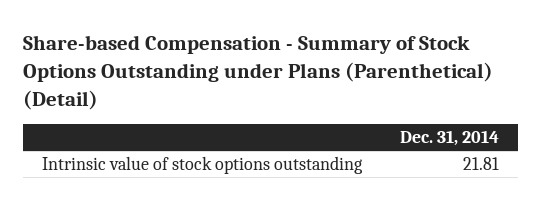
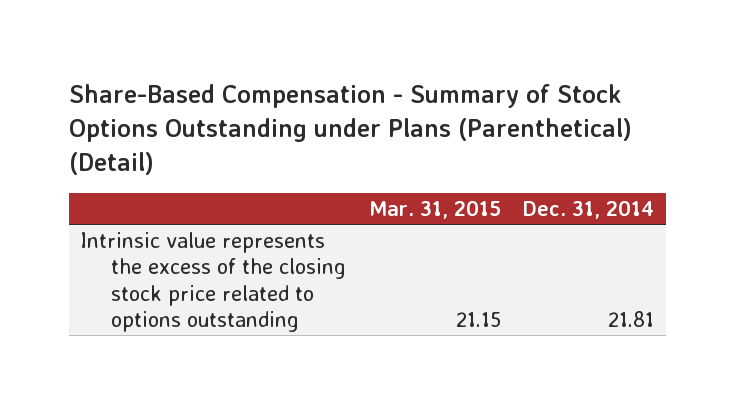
[22,35,493,111] Share-based Compensation - Summary of Stock Options Outstanding under Plans (Parenthetical) (Detail) -> [69,83,633,175] Share-Based Compensation - Summary of Stock Options Outstanding under Plans (Parenthetical) (Detail)
none -> [368,199,501,219] Mar. 31, 2015
[41,156,363,175] Intrinsic value of stock options outstanding -> [80,232,347,332] Intrinsic value represents the excess of the closing stock price related to options outstanding

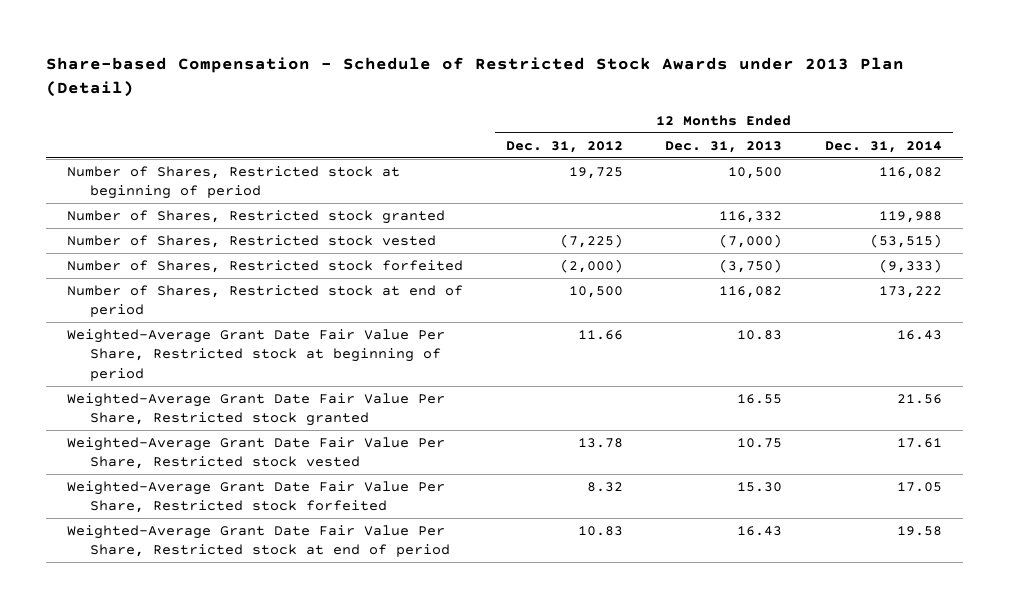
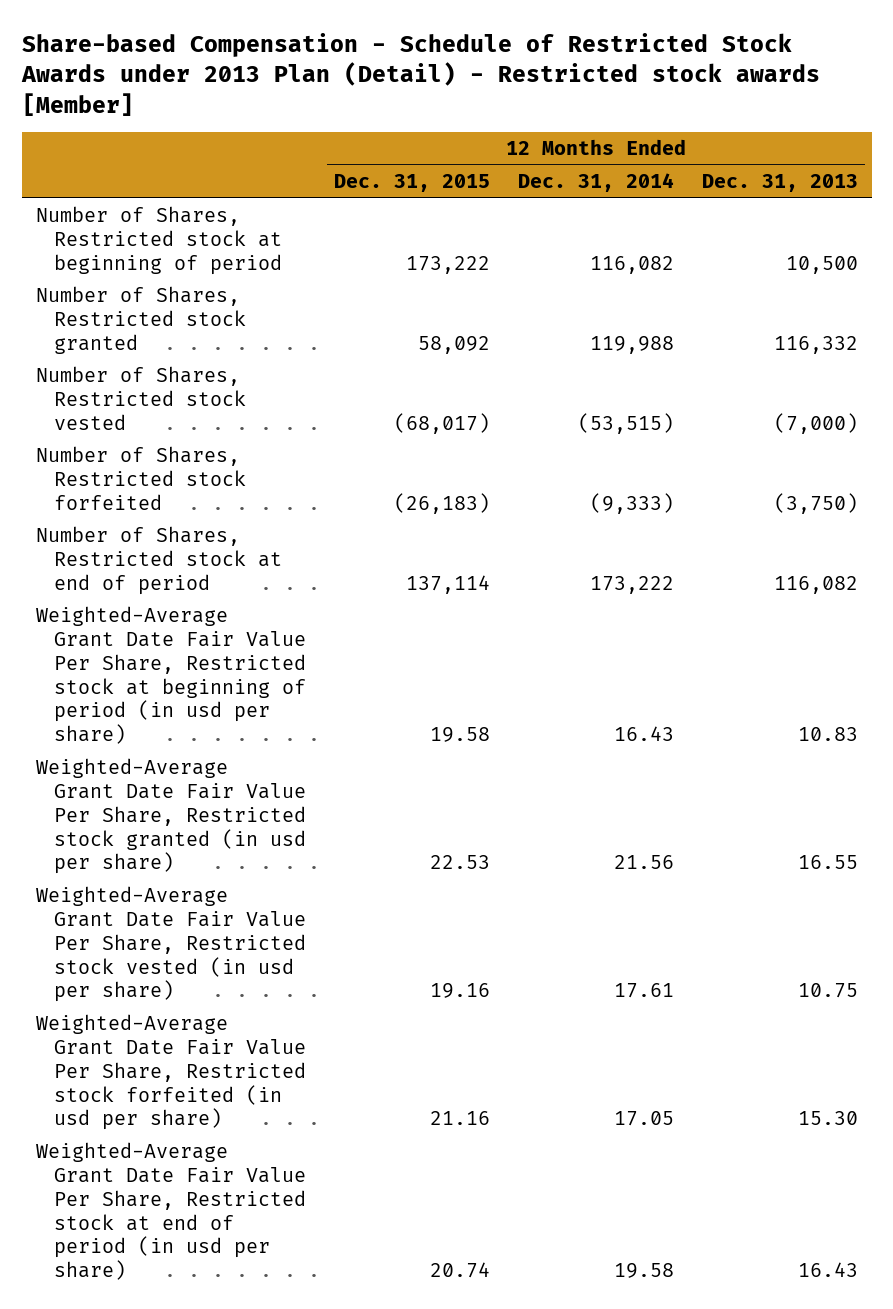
[45,57,904,97] Share-based Compensation - Schedule of Restricted Stock Awards under 2013 Plan (Detail) -> [20,32,820,116] Share-based Compensation - Schedule of Restricted Stock Awards under 2013 Plan (Detail) - Restricted stock awards [Member]
[505,140,623,153] Dec. 31, 2012 -> none
none -> [333,174,490,193] Dec. 31, 2015
[67,328,446,382] Weighted-Average Grant Date Fair Value Per Share, Restricted stock at beginning of period -> [35,606,306,745] Weighted-Average Grant Date Fair Value Per Share, Restricted stock at beginning of period (in usd per share)
[67,392,446,427] Weighted-Average Grant Date Fair Value Per Share, Restricted stock granted -> [35,758,306,875] Weighted-Average Grant Date Fair Value Per Share, Restricted stock granted (in usd per share)
[67,436,446,470] Weighted-Average Grant Date Fair Value Per Share, Restricted stock vested -> [35,886,306,1003] Weighted-Average Grant Date Fair Value Per Share, Restricted stock vested (in usd per share)
[67,480,446,514] Weighted-Average Grant Date Fair Value Per Share, Restricted stock forfeited -> [35,1014,306,1131] Weighted-Average Grant Date Fair Value Per Share, Restricted stock forfeited (in usd per share)
[67,524,450,558] Weighted-Average Grant Date Fair Value Per Share, Restricted stock at end of period -> [35,1142,306,1281] Weighted-Average Grant Date Fair Value Per Share, Restricted stock at end of period (in usd per share)

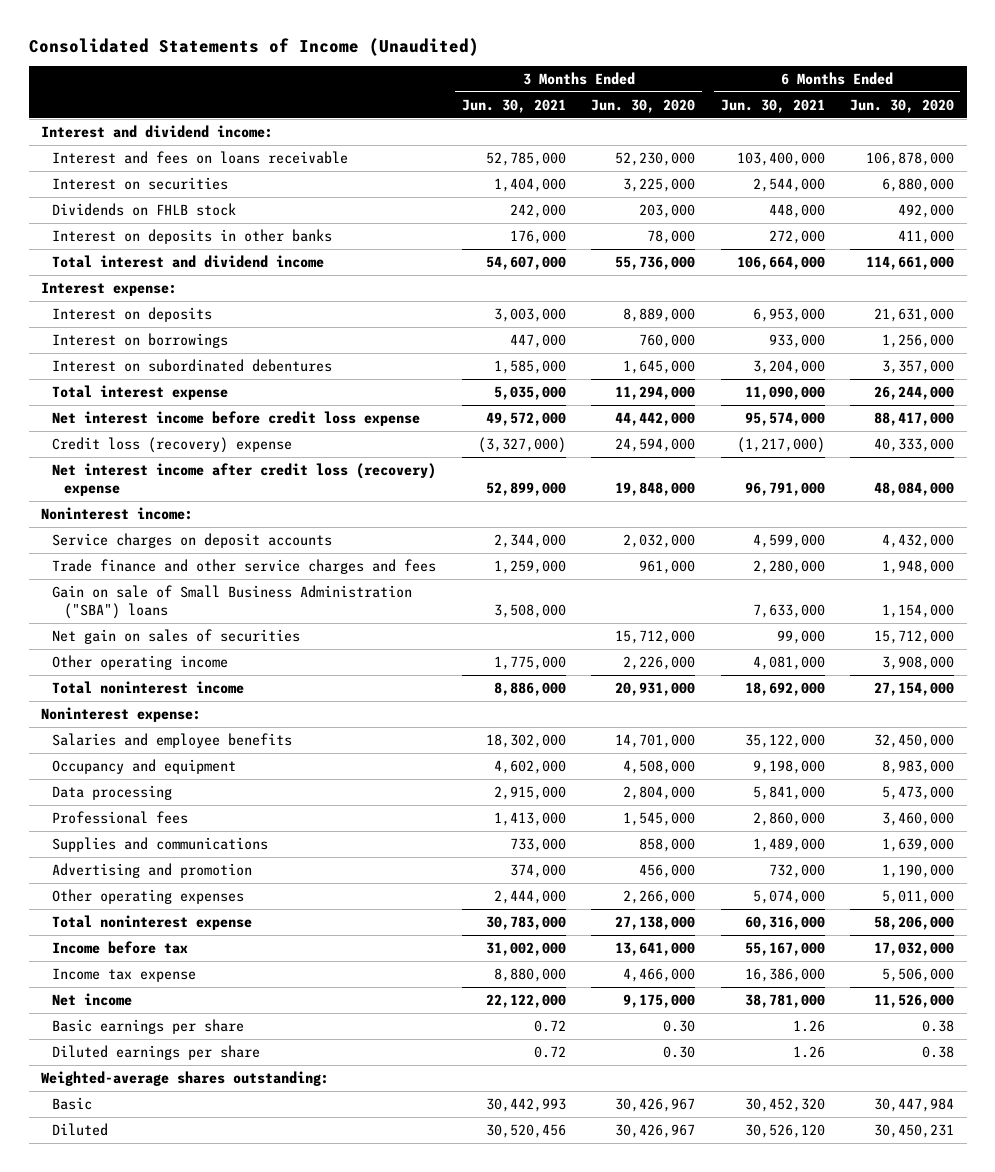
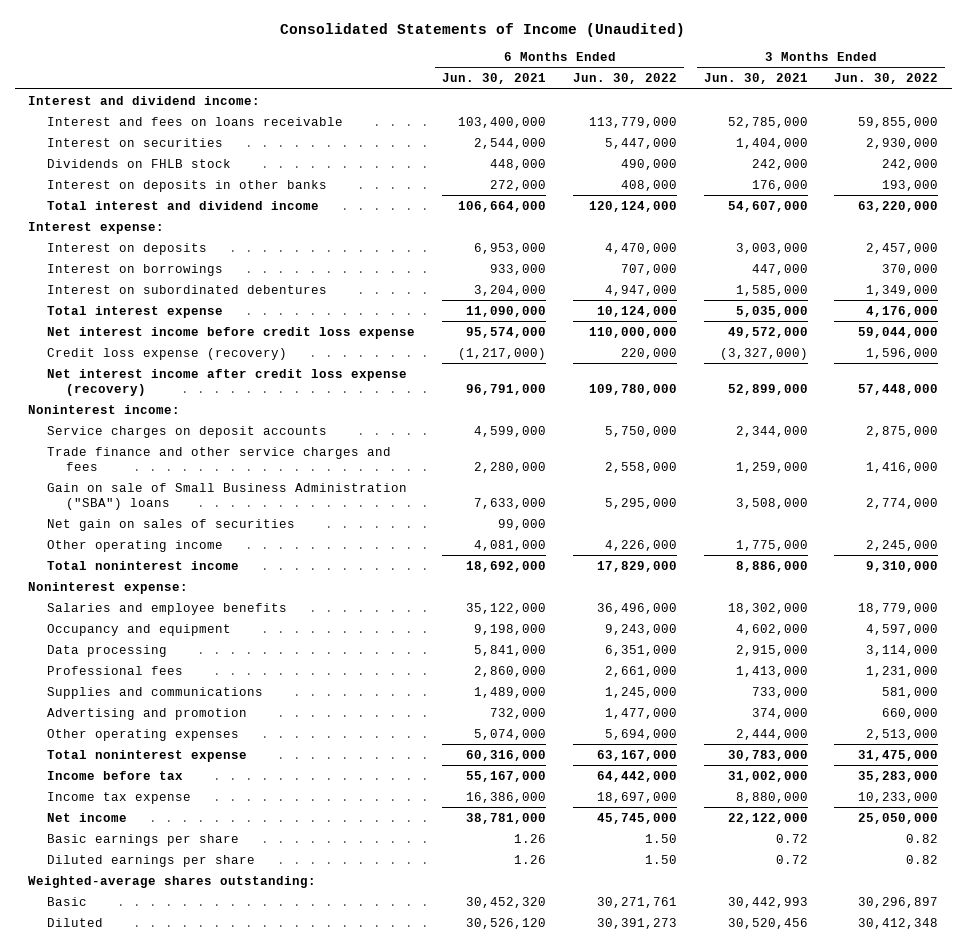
[591,98,696,113] Jun. 30, 2020 -> none
[850,98,955,113] Jun. 30, 2020 -> none
none -> [572,73,677,85] Jun. 30, 2022
none -> [834,73,939,85] Jun. 30, 2022
[52,436,293,453] Credit loss (recovery) expense -> [47,347,288,360] Credit loss expense (recovery)
[52,462,437,496] Net interest income after credit loss (recovery) expense -> [47,368,408,396] Net interest income after credit loss expense (recovery)

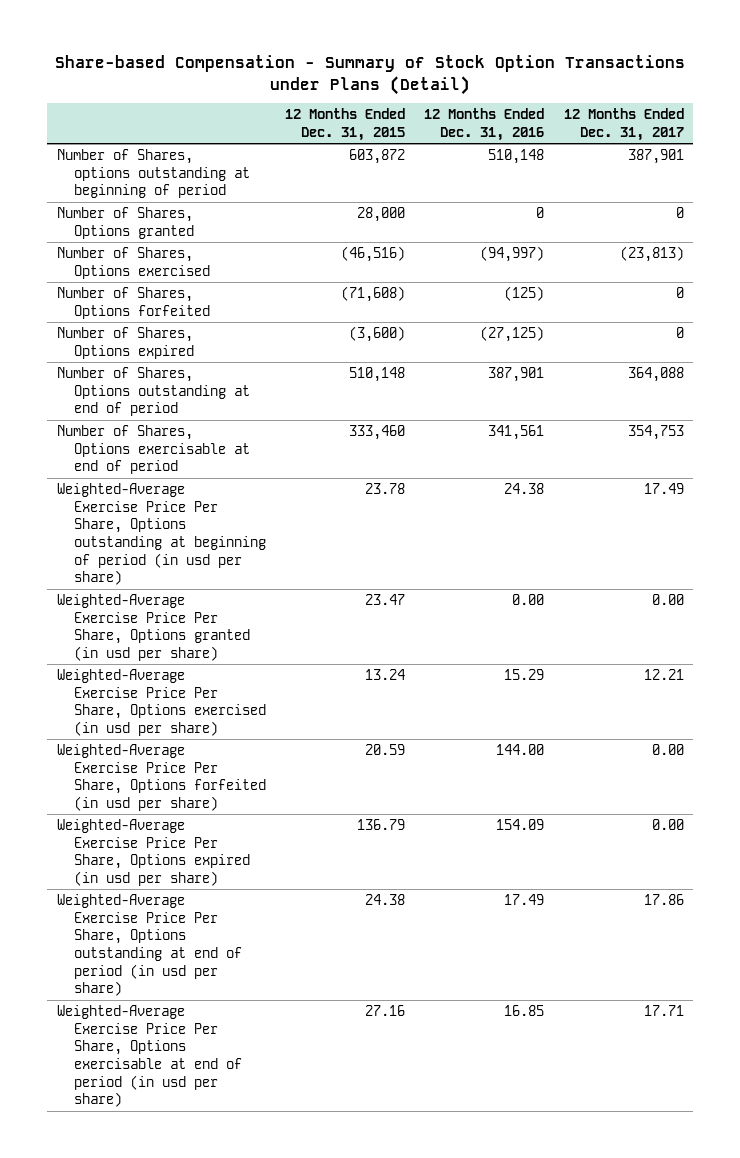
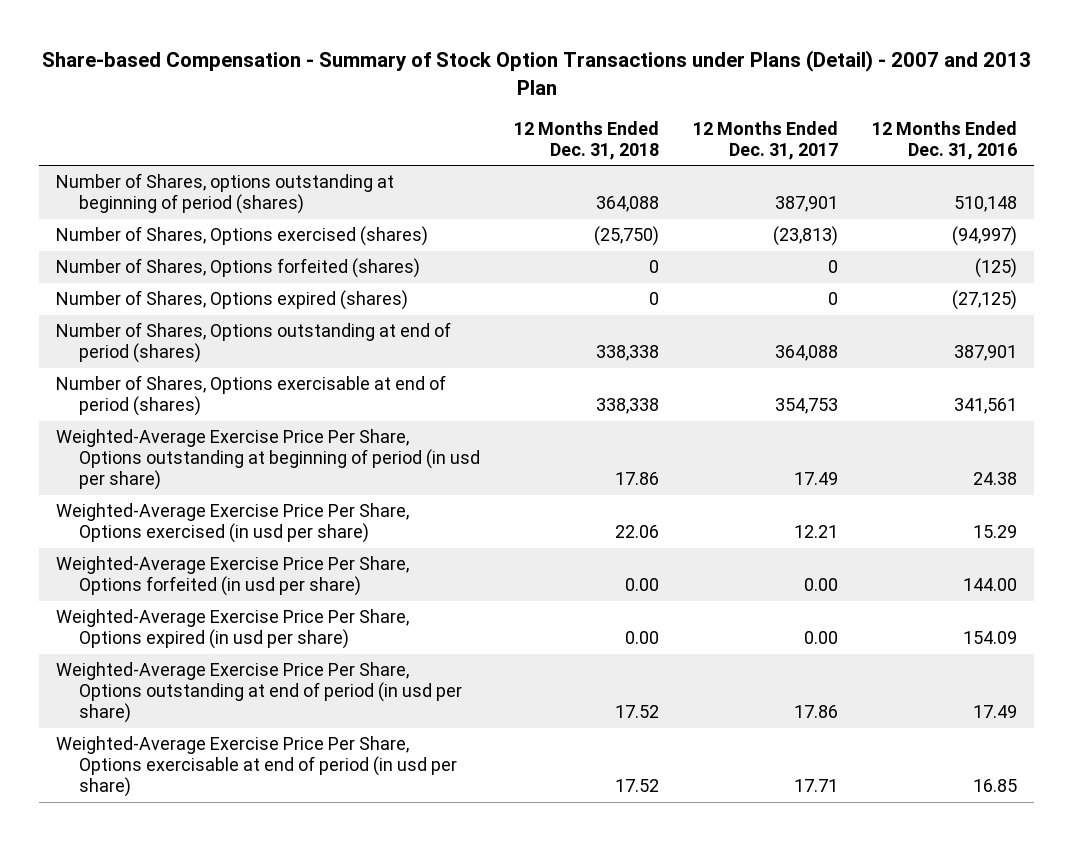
[55,55,686,95] Share-based Compensation - Summary of Stock Option Transactions under Plans (Detail) -> [41,49,1031,95] Share-based Compensation - Summary of Stock Option Transactions under Plans (Detail) - 2007 and 2013 Plan
[285,108,406,142] 12 Months Ended Dec. 31, 2015 -> none
none -> [513,120,659,160] 12 Months Ended Dec. 31, 2018
[56,206,194,239] Number of Shares, Options granted -> none
[56,148,250,199] Number of Shares, options outstanding at beginning of period -> [56,173,395,215] Number of Shares, options outstanding at beginning of period (shares)
[56,246,210,279] Number of Shares, Options exercised -> [56,226,429,247] Number of Shares, Options exercised (shares)
[56,286,210,319] Number of Shares, Options forfeited -> [56,258,421,279] Number of Shares, Options forfeited (shares)
[56,326,194,359] Number of Shares, Options expired -> [56,290,409,311] Number of Shares, Options expired (shares)
[56,366,250,417] Number of Shares, Options outstanding at end of period -> [56,322,452,364] Number of Shares, Options outstanding at end of period (shares)
[56,424,250,475] Number of Shares, Options exercisable at end of period -> [56,375,447,417] Number of Shares, Options exercisable at end of period (shares)
[56,593,250,662] Weighted-Average Exercise Price Per Share, Options granted (in usd per share) -> none

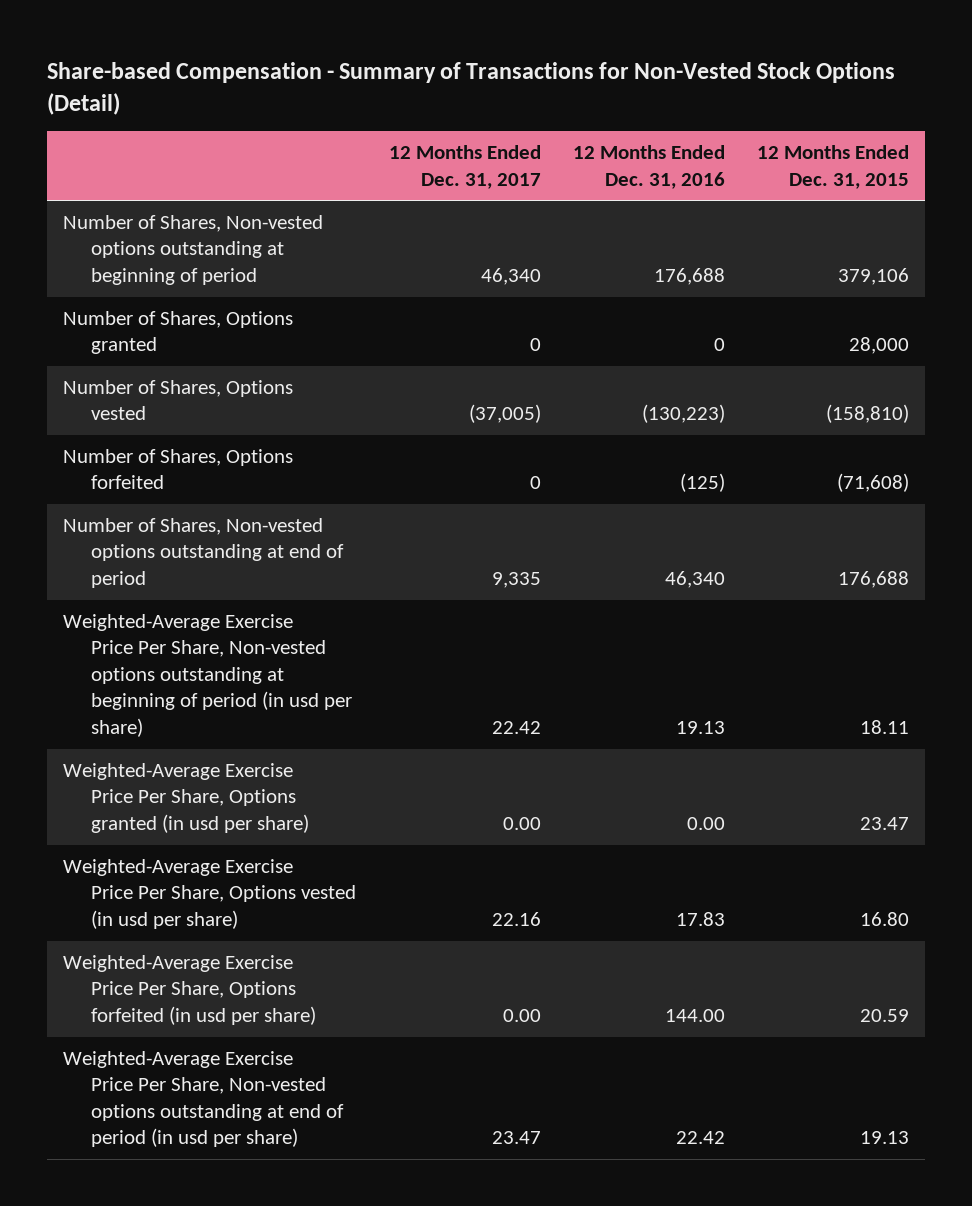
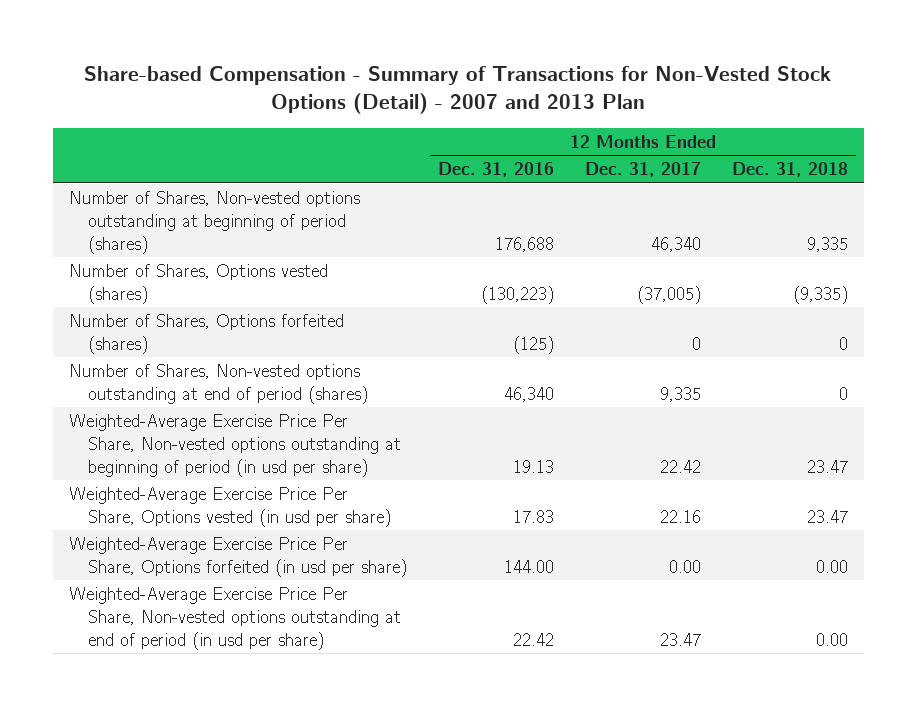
[46,61,895,115] Share-based Compensation - Summary of Transactions for Non-Vested Stock Options (Detail) -> [84,66,832,115] Share-based Compensation - Summary of Transactions for Non-Vested Stock Options (Detail) - 2007 and 2013 Plan
[756,145,909,189] 12 Months Ended Dec. 31, 2015 -> none
none -> [732,162,849,178] Dec. 31, 2018
[62,310,293,355] Number of Shares, Options granted -> none
[62,214,323,285] Number of Shares, Non-vested options outstanding at beginning of period -> [68,191,360,254] Number of Shares, Non-vested options outstanding at beginning of period (shares)
[62,379,293,421] Number of Shares, Options vested -> [68,264,328,304] Number of Shares, Options vested (shares)
[62,448,293,490] Number of Shares, Options forfeited -> [68,314,344,354] Number of Shares, Options forfeited (shares)
[62,517,345,588] Number of Shares, Non-vested options outstanding at end of period -> [68,364,369,404] Number of Shares, Non-vested options outstanding at end of period (shares)
[62,762,310,833] Weighted-Average Exercise Price Per Share, Options granted (in usd per share) -> none

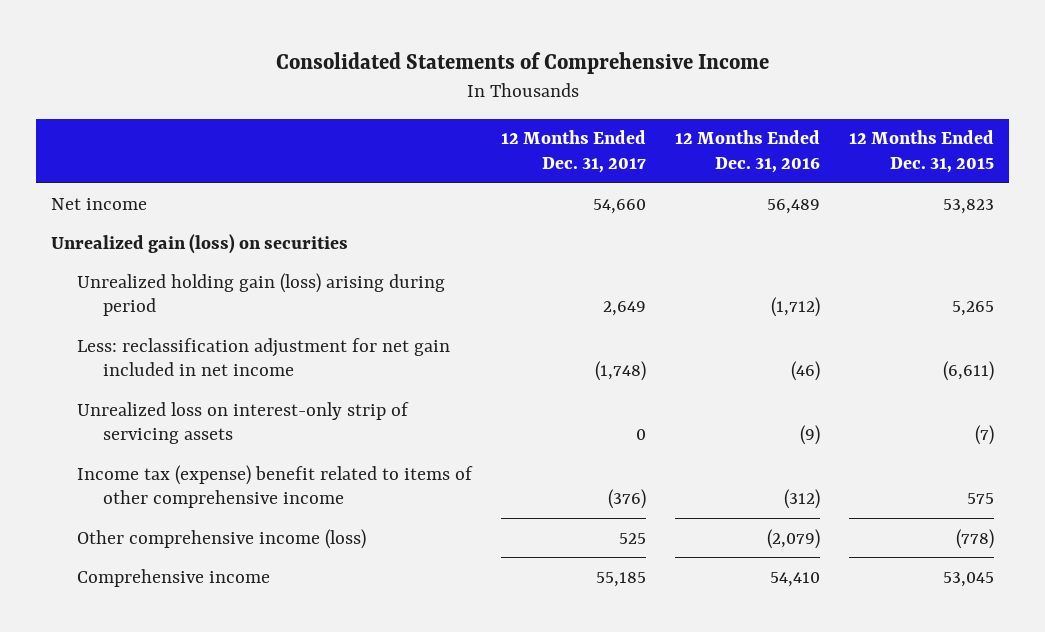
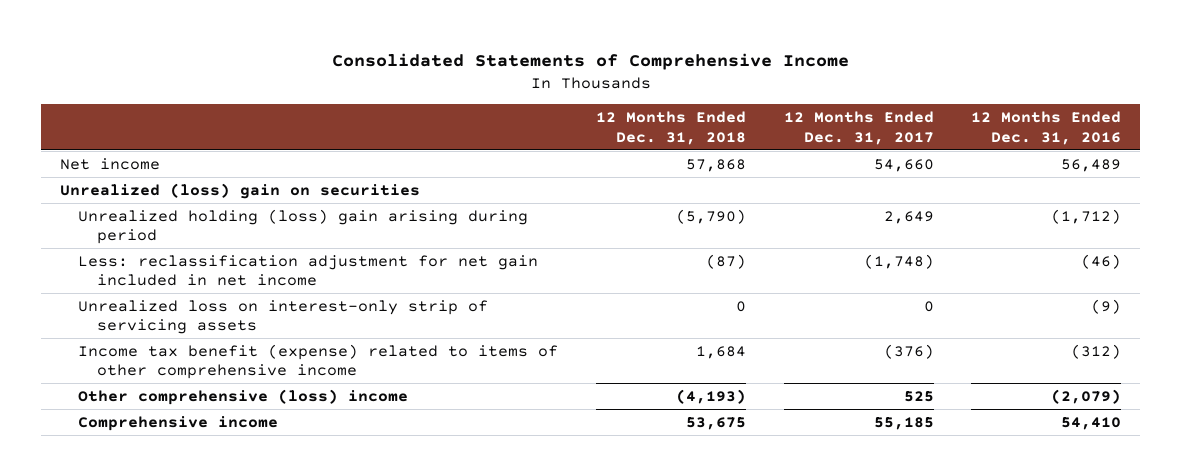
[849,130,995,173] 12 Months Ended Dec. 31, 2015 -> none
none -> [596,110,747,145] 12 Months Ended Dec. 31, 2018
[51,233,349,254] Unrealized gain (loss) on securities -> [59,182,420,199] Unrealized (loss) gain on securities
[76,272,445,317] Unrealized holding gain (loss) arising during period -> [78,208,529,245] Unrealized holding (loss) gain arising during period
[76,464,473,509] Income tax (expense) benefit related to items of other comprehensive income -> [78,343,559,380] Income tax benefit (expense) related to items of other comprehensive income
[76,528,366,549] Other comprehensive income (loss) -> [78,388,409,405] Other comprehensive (loss) income

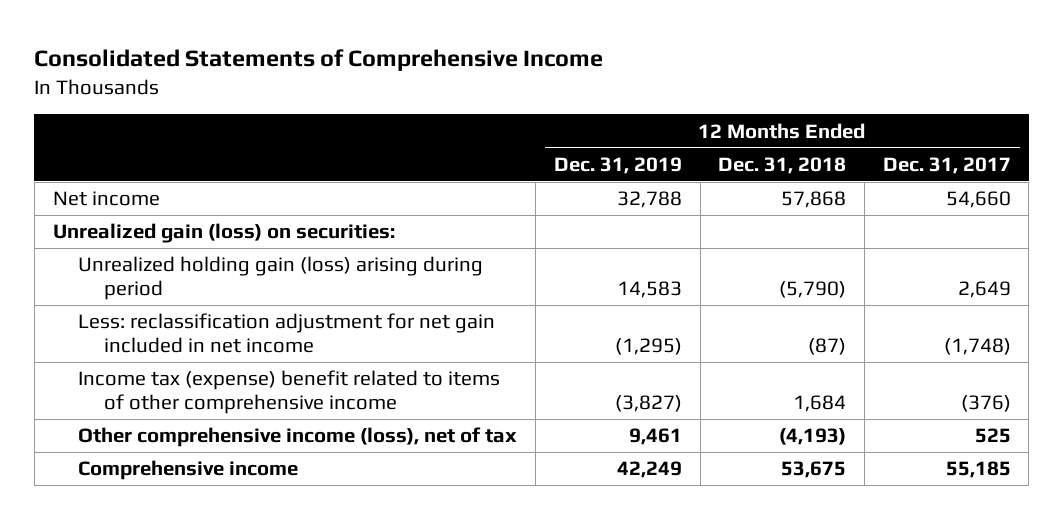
[971,110,1122,145] 12 Months Ended Dec. 31, 2016 -> none
none -> [553,157,682,175] Dec. 31, 2019
[59,182,420,199] Unrealized (loss) gain on securities -> [52,223,395,244] Unrealized gain (loss) on securities:
[78,208,529,245] Unrealized holding (loss) gain arising during period -> [78,256,484,301] Unrealized holding gain (loss) arising during period
[78,299,489,335] Unrealized loss on interest-only strip of servicing assets -> none
[78,343,559,380] Income tax benefit (expense) related to items of other comprehensive income -> [78,370,501,415] Income tax (expense) benefit related to items of other comprehensive income
[78,388,409,405] Other comprehensive (loss) income -> [78,427,518,448] Other comprehensive income (loss), net of tax

